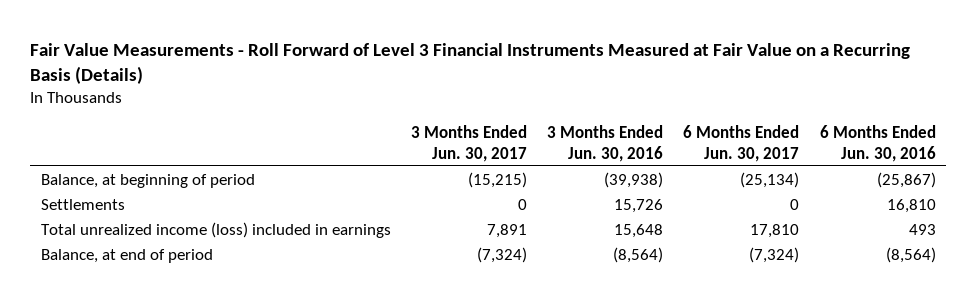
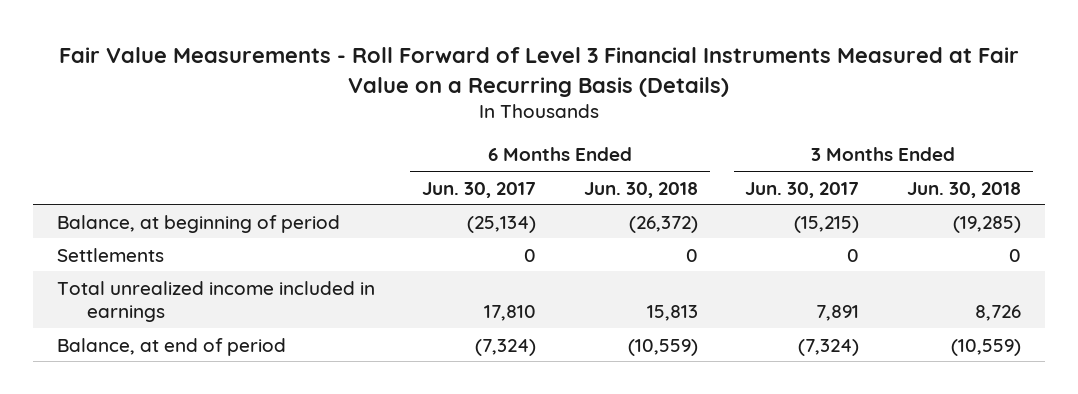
[547,124,664,162] 3 Months Ended Jun. 30, 2016 -> none
[819,124,936,162] 6 Months Ended Jun. 30, 2016 -> none
none -> [583,181,698,198] Jun. 30, 2018
none -> [907,181,1022,198] Jun. 30, 2018
[40,221,391,238] Total unrealized income (loss) included in earnings -> [56,280,375,323] Total unrealized income included in earnings

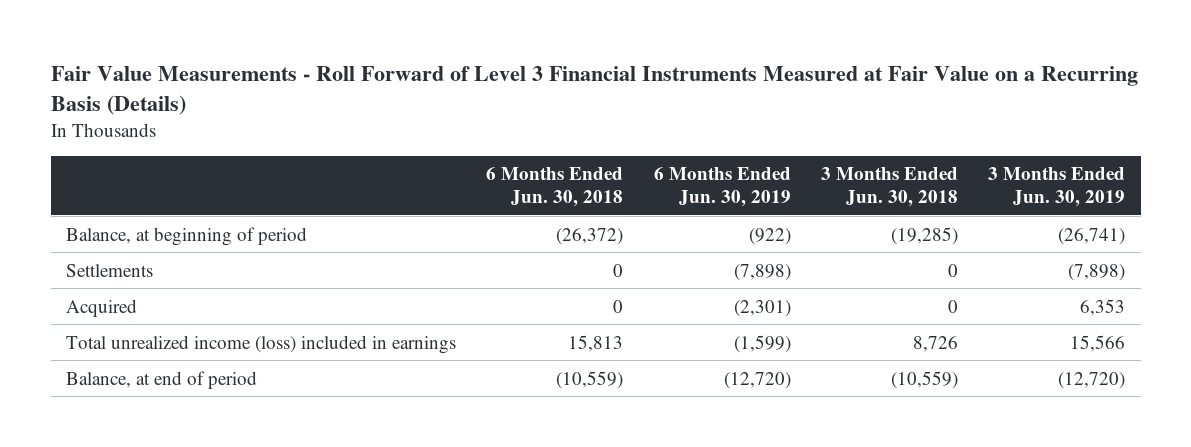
[422,181,537,198] Jun. 30, 2017 -> none
[745,181,860,198] Jun. 30, 2017 -> none
none -> [653,167,791,207] 6 Months Ended Jun. 30, 2019
none -> [988,167,1126,207] 3 Months Ended Jun. 30, 2019
none -> [66,298,138,317] Acquired
[56,280,375,323] Total unrealized income included in earnings -> [66,334,457,354] Total unrealized income (loss) included in earnings

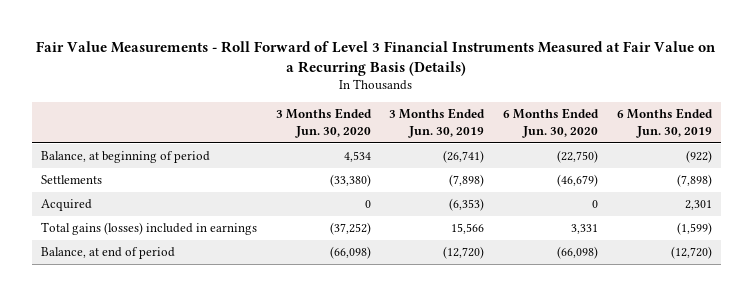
[486,167,624,207] 6 Months Ended Jun. 30, 2018 -> none
[821,167,959,207] 3 Months Ended Jun. 30, 2018 -> none
none -> [275,108,372,138] 3 Months Ended Jun. 30, 2020
none -> [502,108,599,138] 6 Months Ended Jun. 30, 2020
[733,299,791,317] (2,301) -> [684,200,712,211] 2,301
[1080,298,1126,316] 6,353 -> [449,198,485,212] (6,353)
[66,334,457,354] Total unrealized income (loss) included in earnings -> [40,222,257,236] Total gains (losses) included in earnings

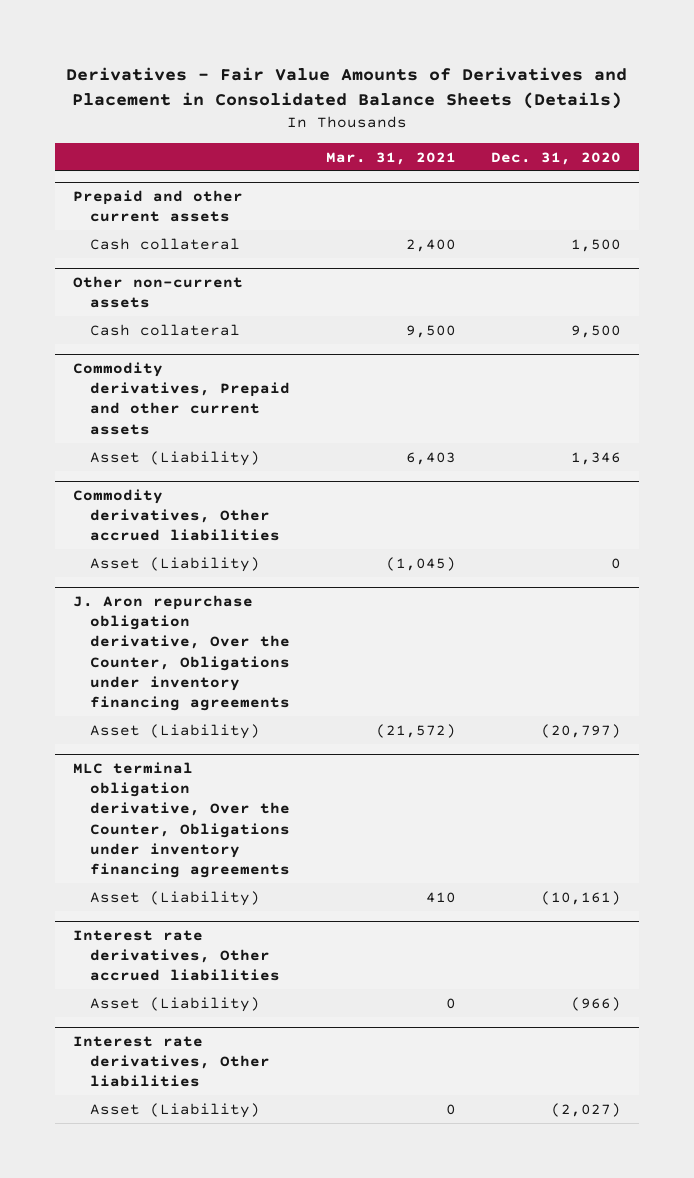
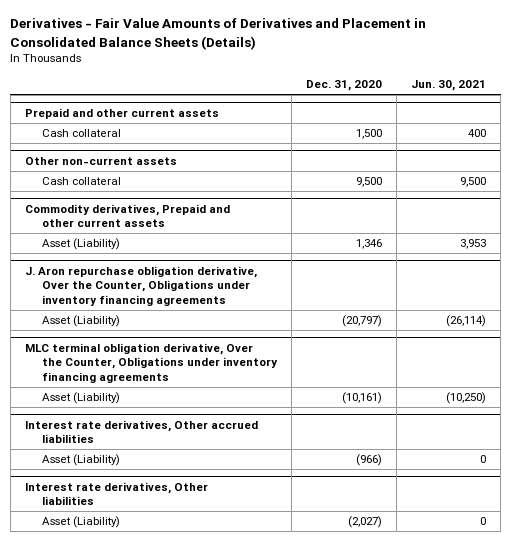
[325,151,456,165] Mar. 31, 2021 -> none
none -> [411,80,487,92] Jun. 30, 2021
[72,488,281,542] Commodity derivatives, Other accrued liabilities -> none
[90,556,261,572] Asset (Liability) -> none

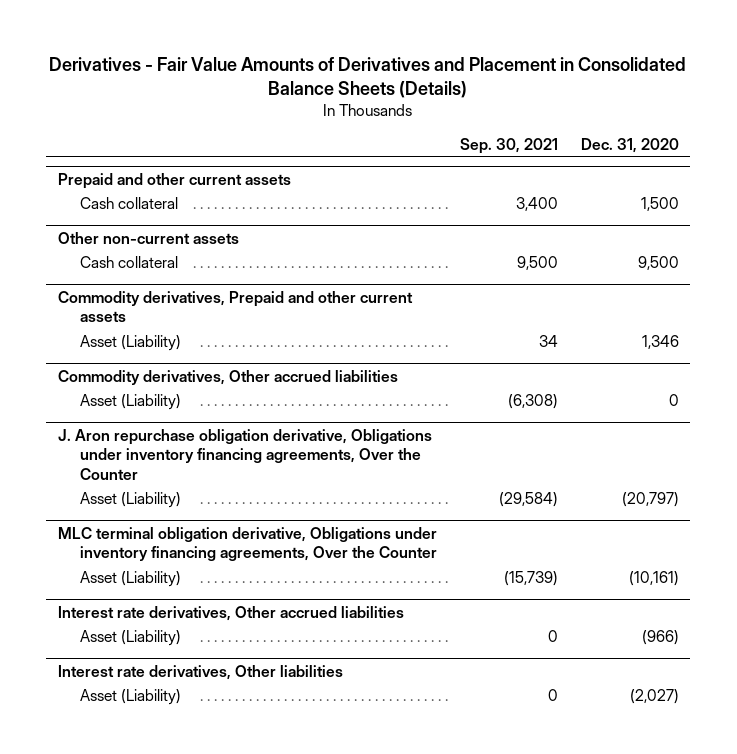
[411,80,487,92] Jun. 30, 2021 -> none
none -> [459,137,558,154] Sep. 30, 2021
none -> [57,369,398,385] Commodity derivatives, Other accrued liabilities
none -> [79,393,181,410] Asset (Liability)
[24,265,257,306] J. Aron repurchase obligation derivative, Over the Counter, Obligations under inventory financing agreements -> [57,428,432,480] J. Aron repurchase obligation derivative, Obligations under inventory financing agreements, Over the Counter
[24,342,278,383] MLC terminal obligation derivative, Over the Counter, Obligations under inventory financing agreements -> [57,526,437,562] MLC terminal obligation derivative, Obligations under inventory financing agreements, Over the Counter

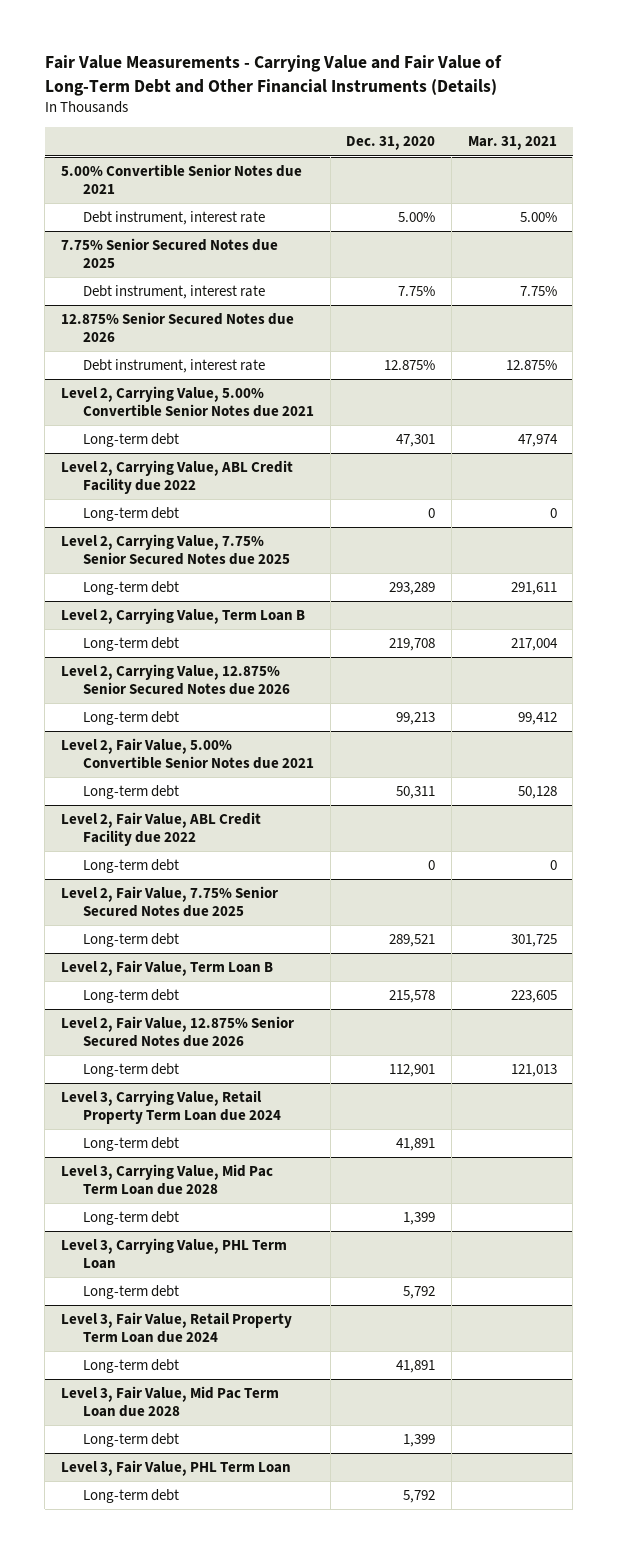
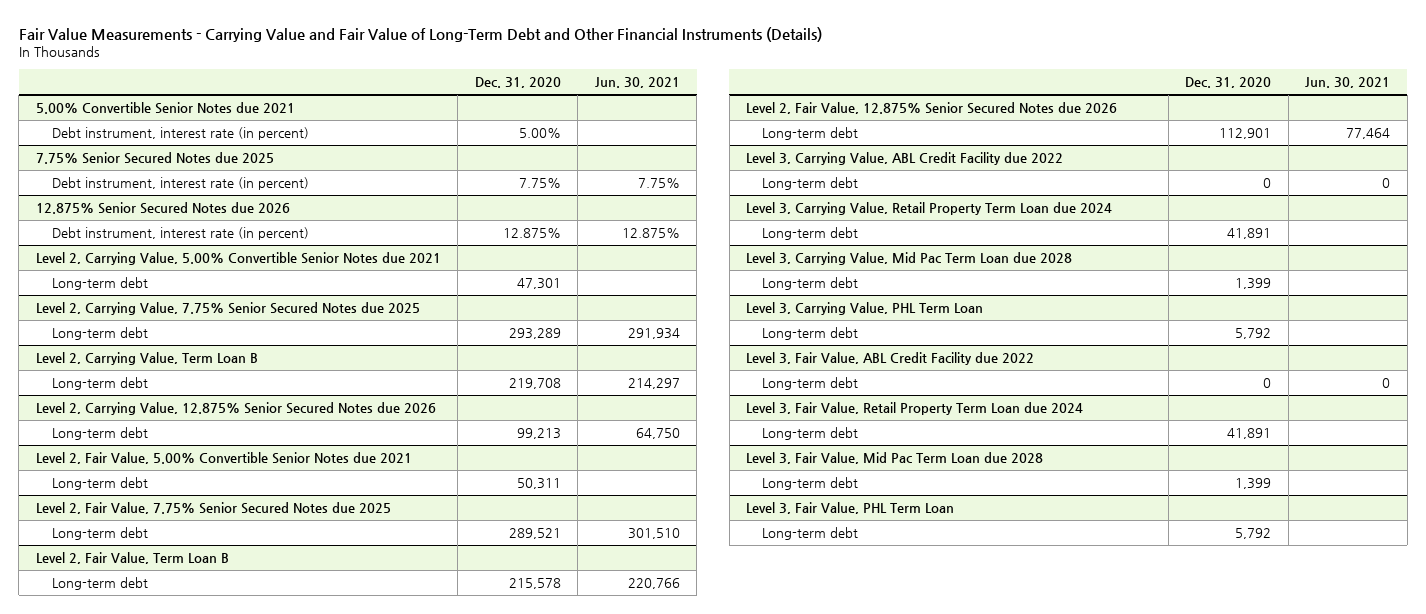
[467,136,557,151] Mar. 31, 2021 -> none
none -> [594,77,680,89] Jun. 30, 2021
[83,211,266,226] Debt instrument, interest rate -> [51,127,309,141] Debt instrument, interest rate (in percent)
[83,285,266,300] Debt instrument, interest rate -> [51,177,309,191] Debt instrument, interest rate (in percent)
[83,359,266,374] Debt instrument, interest rate -> [51,227,309,241] Debt instrument, interest rate (in percent)
[60,460,293,495] Level 2, Carrying Value, ABL Credit Facility due 2022 -> none
[83,507,180,522] Long-term debt -> none
[60,812,261,847] Level 2, Fair Value, ABL Credit Facility due 2022 -> none
[83,859,180,874] Long-term debt -> none
none -> [746,152,1064,166] Level 3, Carrying Value, ABL Credit Facility due 2022
none -> [761,177,858,191] Long-term debt
none -> [746,352,1035,366] Level 3, Fair Value, ABL Credit Facility due 2022
none -> [761,377,858,391] Long-term debt

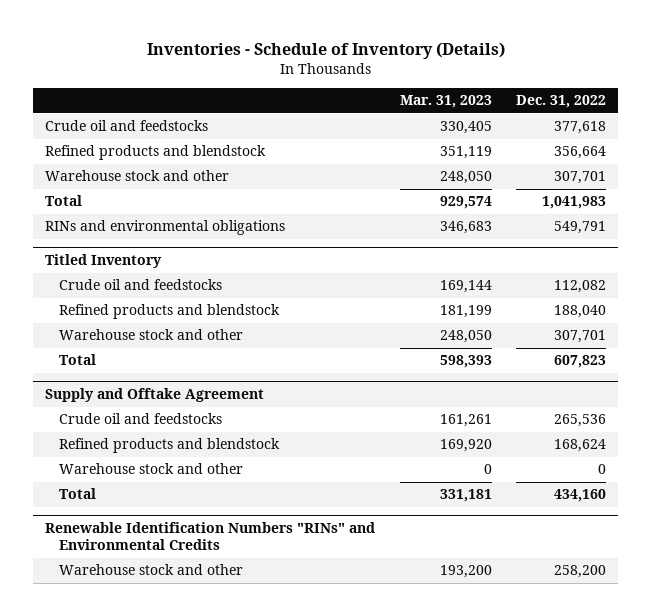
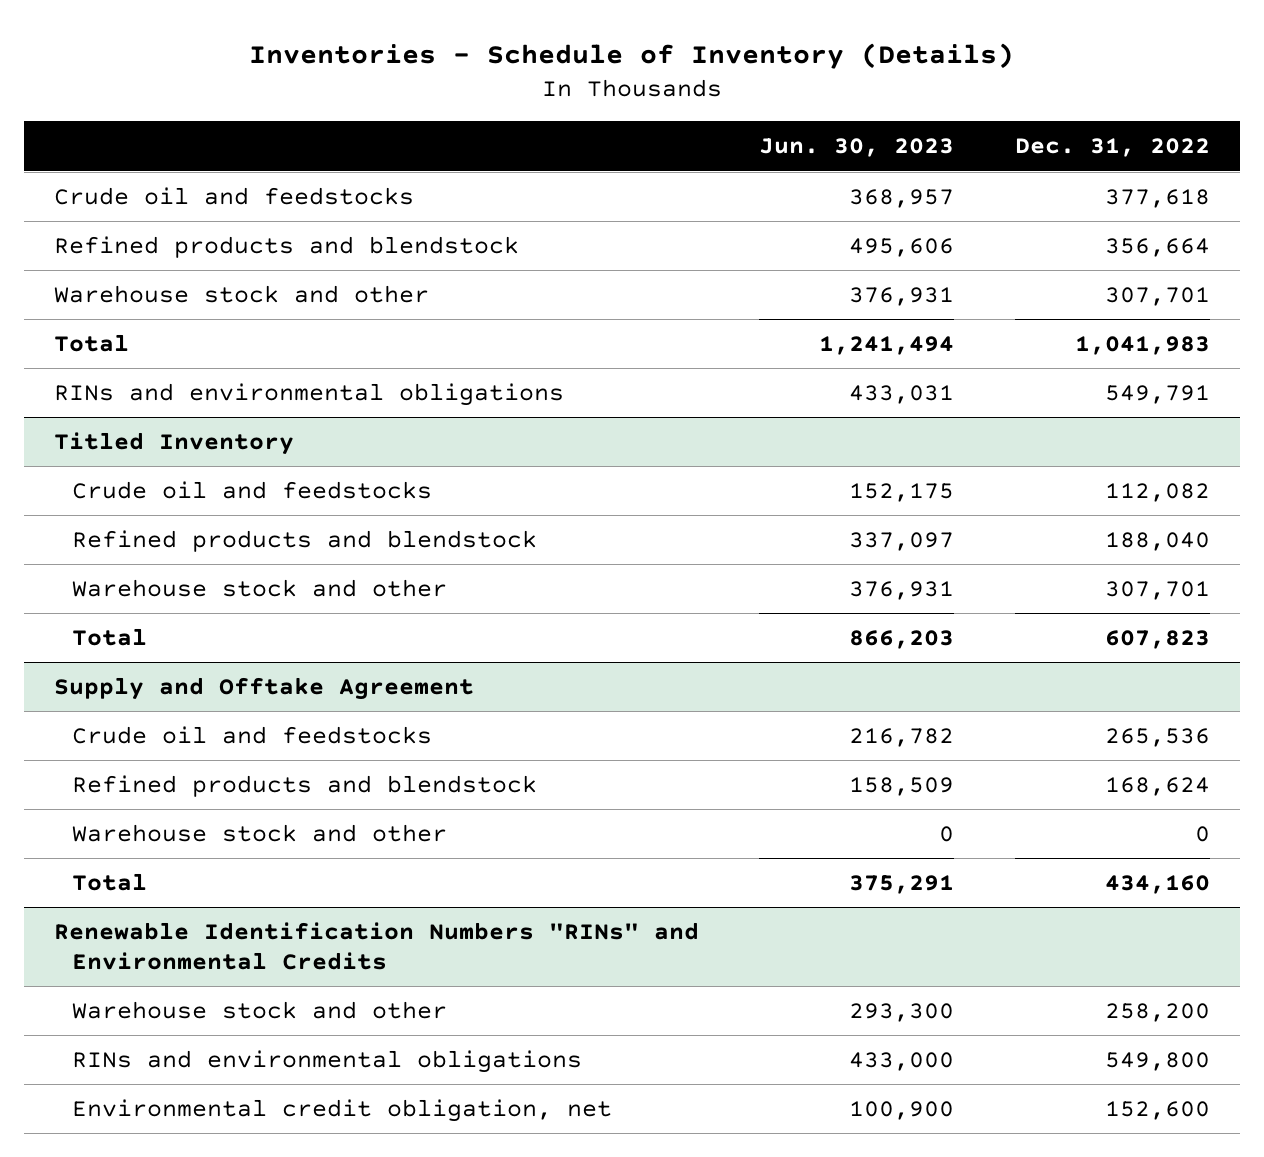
[399,95,492,109] Mar. 31, 2023 -> none
none -> [759,138,955,158] Jun. 30, 2023
none -> [72,1050,583,1074] RINs and environmental obligations
none -> [72,1099,613,1123] Environmental credit obligation, net

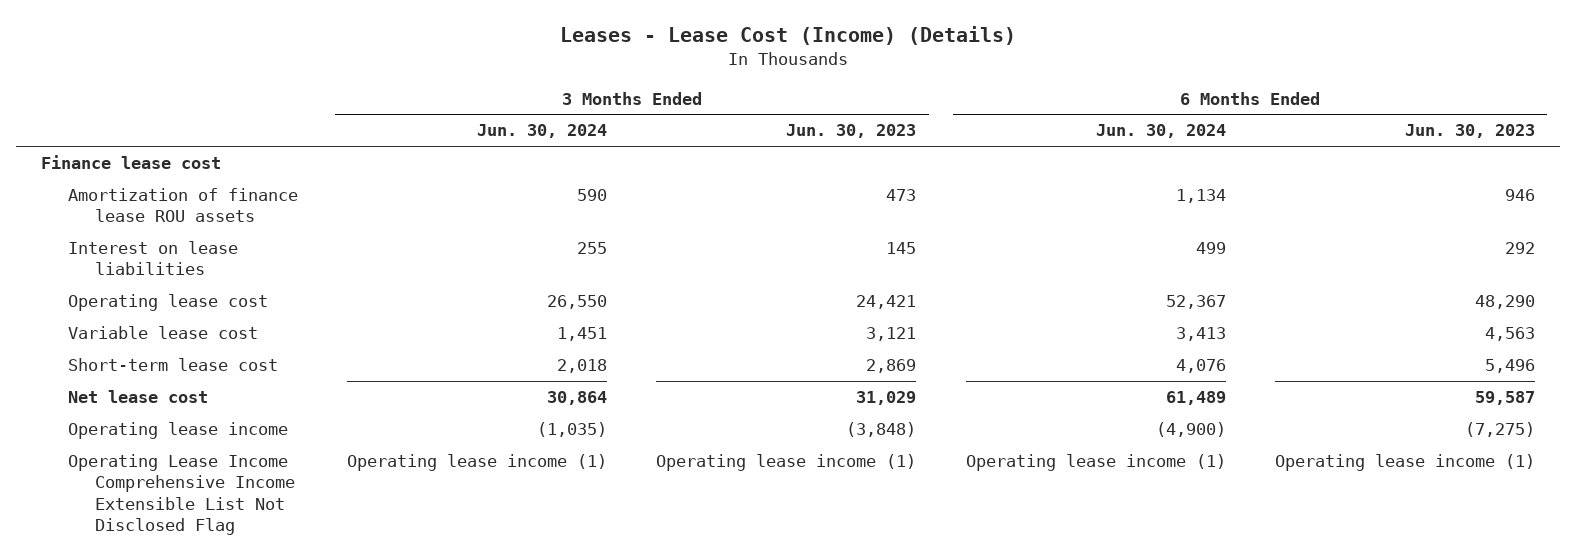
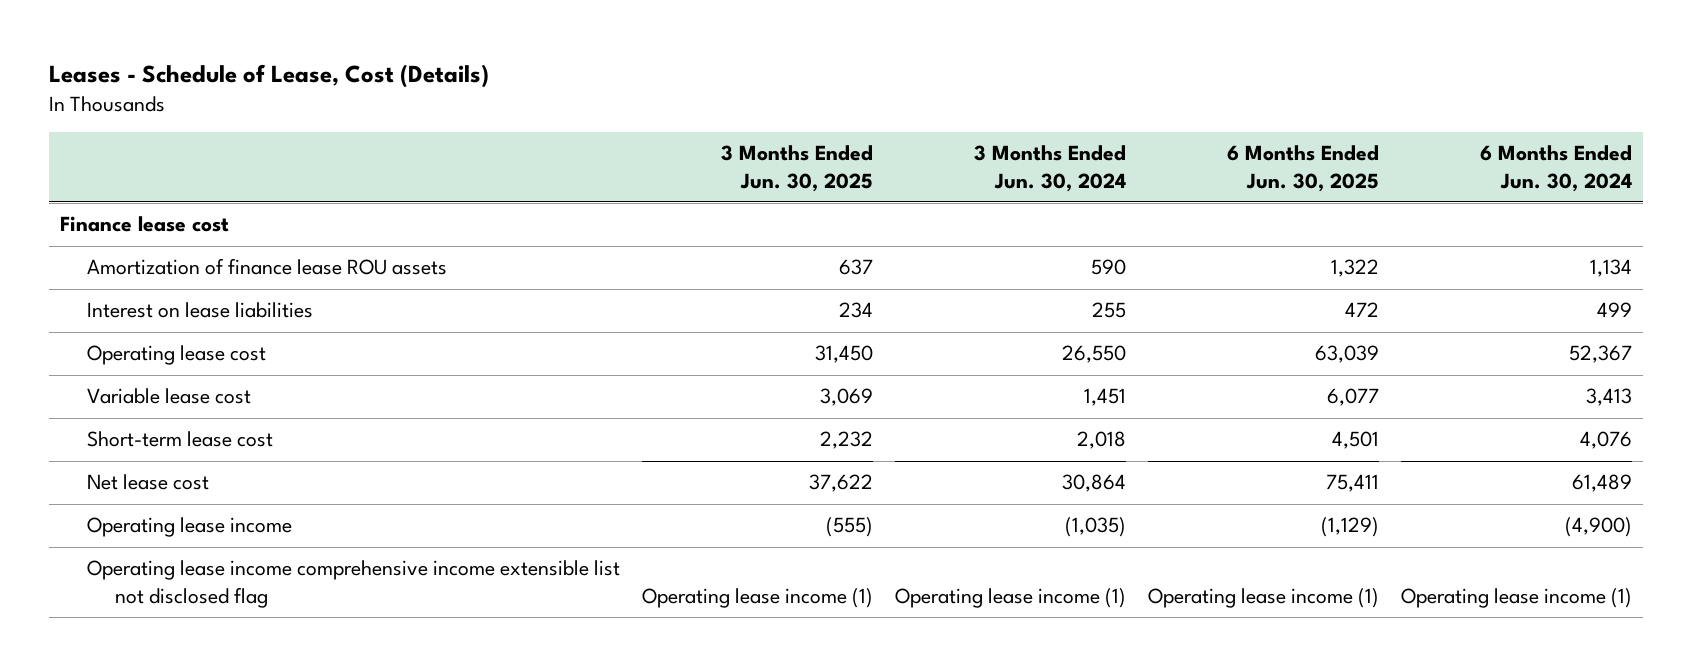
[559,26,1016,46] Leases - Lease Cost (Income) (Details) -> [49,64,490,89] Leases - Schedule of Lease, Cost (Details)
[786,124,917,139] Jun. 30, 2023 -> none
[1405,124,1536,139] Jun. 30, 2023 -> none
none -> [721,145,874,192] 3 Months Ended Jun. 30, 2025
none -> [1227,145,1380,192] 6 Months Ended Jun. 30, 2025
[67,454,295,536] Operating Lease Income Comprehensive Income Extensible List Not Disclosed Flag -> [87,560,621,608] Operating lease income comprehensive income extensible list not disclosed flag

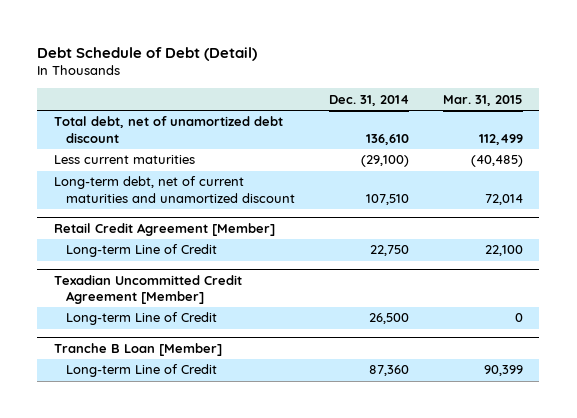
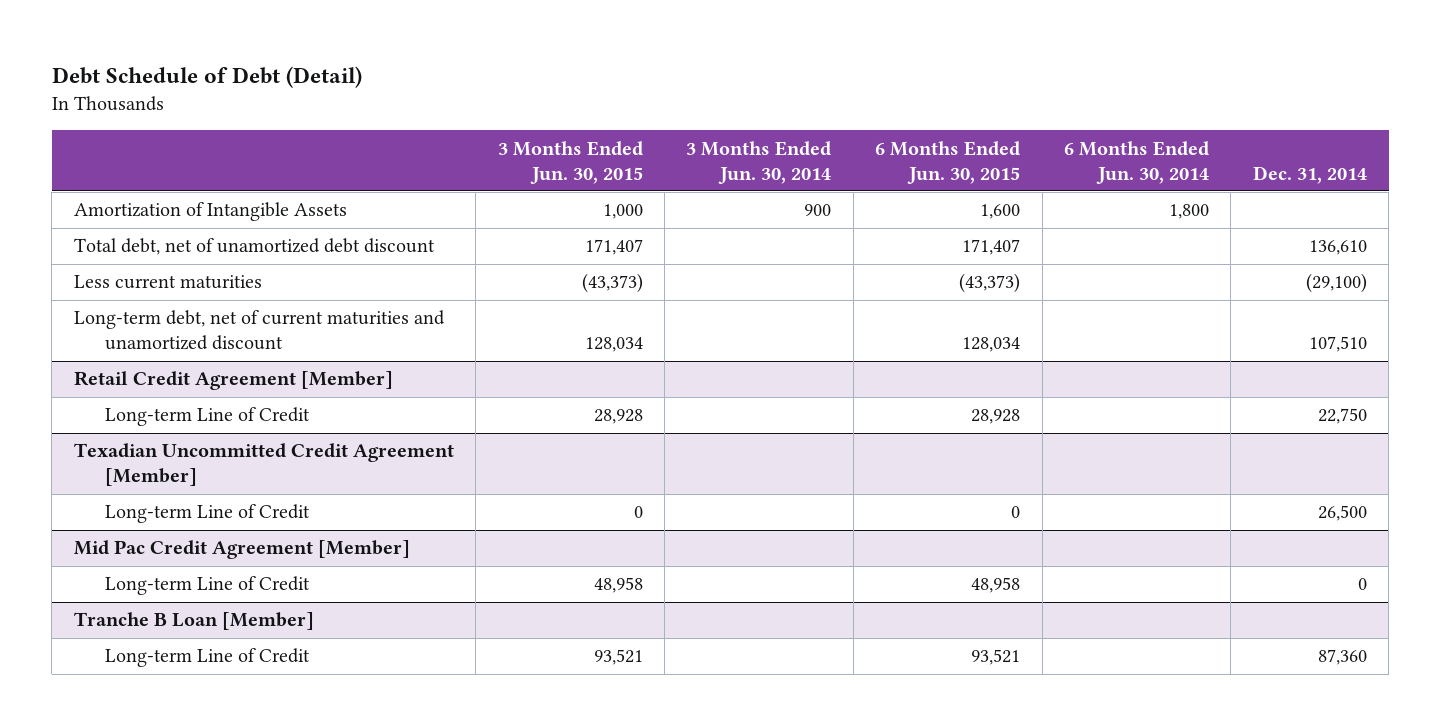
[442,94,523,106] Mar. 31, 2015 -> none
none -> [497,140,643,184] 3 Months Ended Jun. 30, 2015
none -> [686,140,832,184] 3 Months Ended Jun. 30, 2014
none -> [875,140,1021,184] 6 Months Ended Jun. 30, 2015
none -> [1064,140,1210,184] 6 Months Ended Jun. 30, 2014
none -> [73,202,347,222] Amortization of Intangible Assets
none -> [73,540,410,560] Mid Pac Credit Agreement [Member]
none -> [104,576,310,596] Long-term Line of Credit

